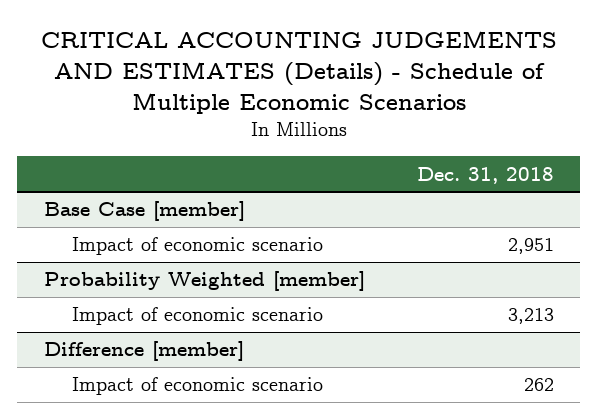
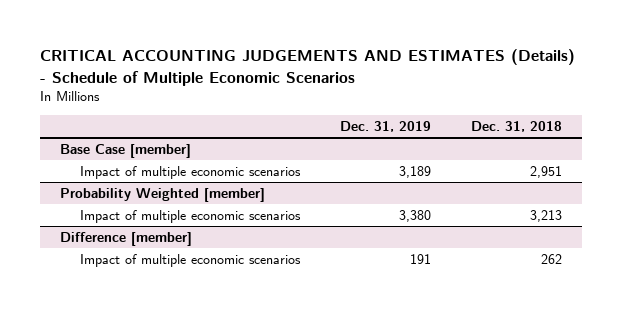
none -> [339,121,431,133] Dec. 31, 2019
[71,237,323,256] Impact of economic scenario -> [79,165,301,179] Impact of multiple economic scenarios
[71,307,323,326] Impact of economic scenario -> [79,209,301,223] Impact of multiple economic scenarios
[71,377,323,396] Impact of economic scenario -> [79,253,301,267] Impact of multiple economic scenarios

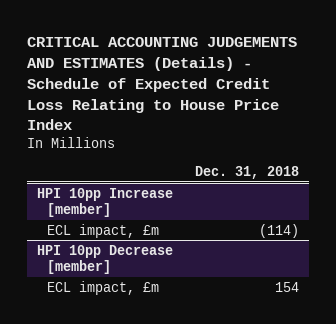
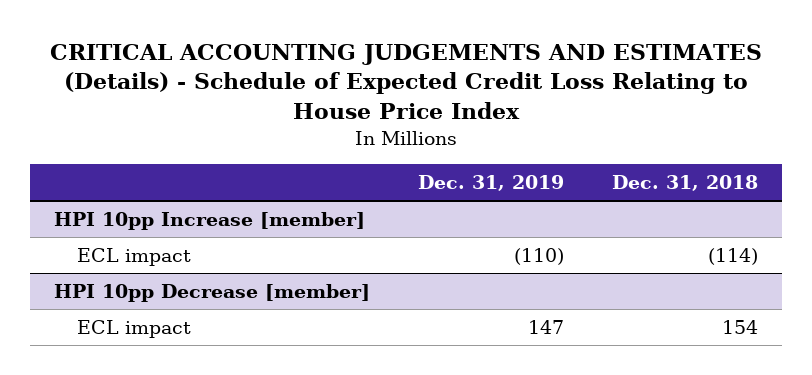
none -> [418,175,565,192] Dec. 31, 2019
[47,223,160,238] ECL impact, £m -> [77,248,192,267] ECL impact
[47,280,160,295] ECL impact, £m -> [77,320,192,339] ECL impact

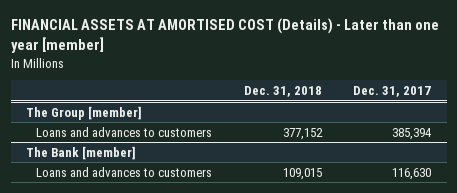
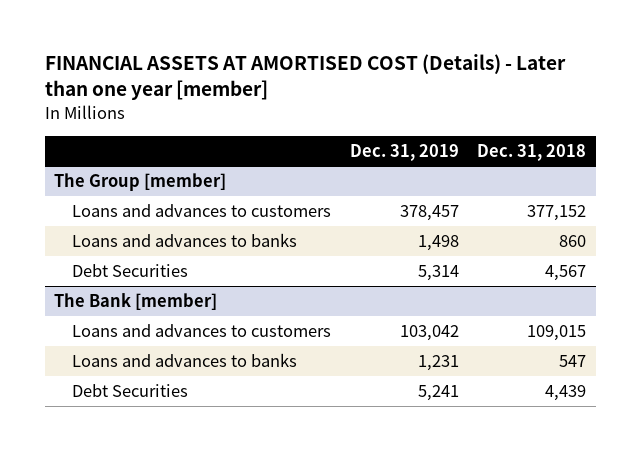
[352,86,431,98] Dec. 31, 2017 -> none
none -> [349,143,459,161] Dec. 31, 2019
none -> [71,232,297,247] Loans and advances to banks
none -> [71,263,188,277] Debt Securities
none -> [71,352,297,367] Loans and advances to banks
none -> [71,383,188,397] Debt Securities

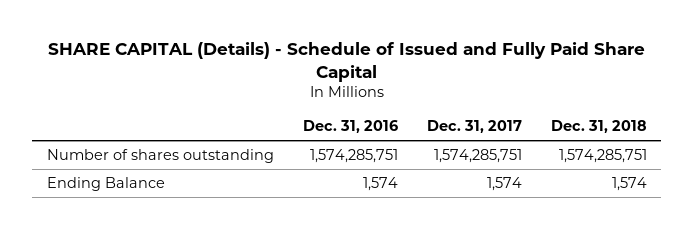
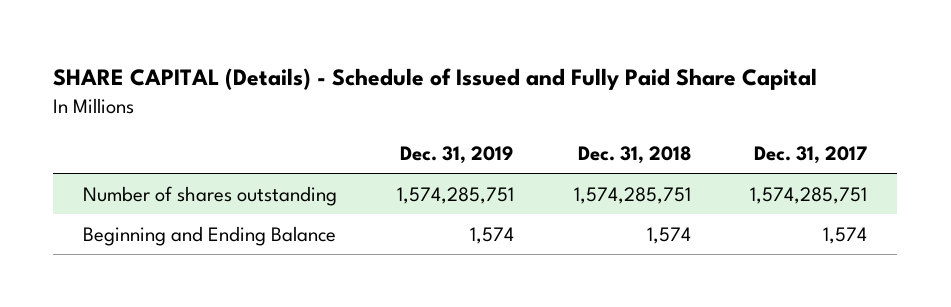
[302,120,398,134] Dec. 31, 2016 -> none
none -> [399,146,514,165] Dec. 31, 2019
[46,177,165,192] Ending Balance -> [83,225,337,246] Beginning and Ending Balance

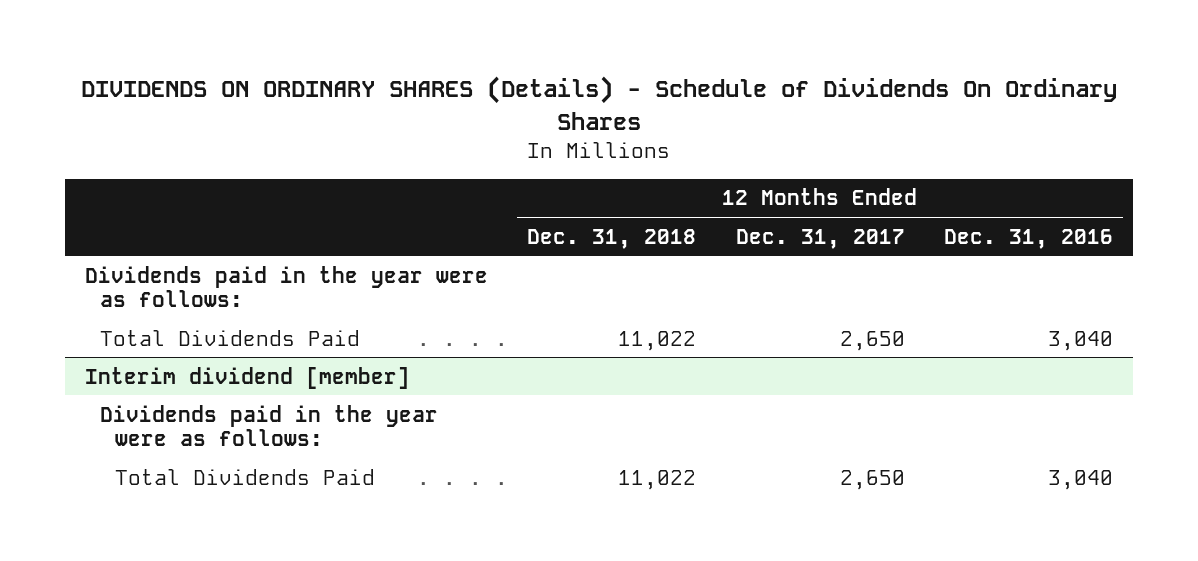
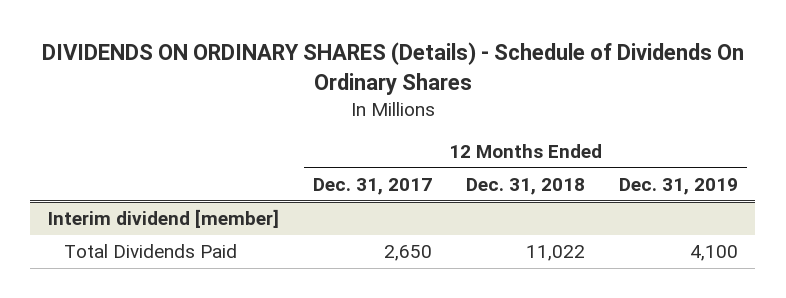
[943,228,1113,249] Dec. 31, 2016 -> none
none -> [619,178,739,196] Dec. 31, 2019
[84,265,488,307] Dividends paid in the year were as follows: -> none
[100,329,361,346] Total Dividends Paid -> none
[100,404,439,446] Dividends paid in the year were as follows: -> none

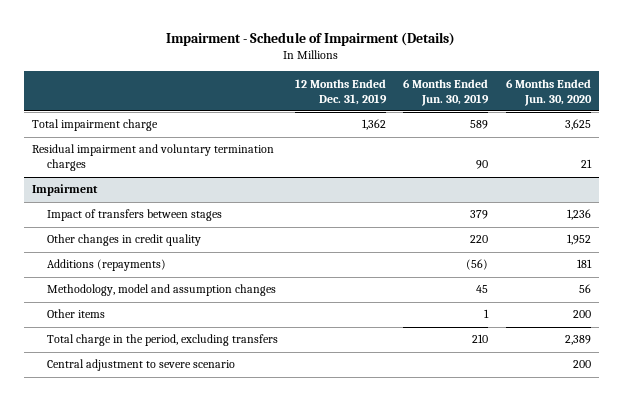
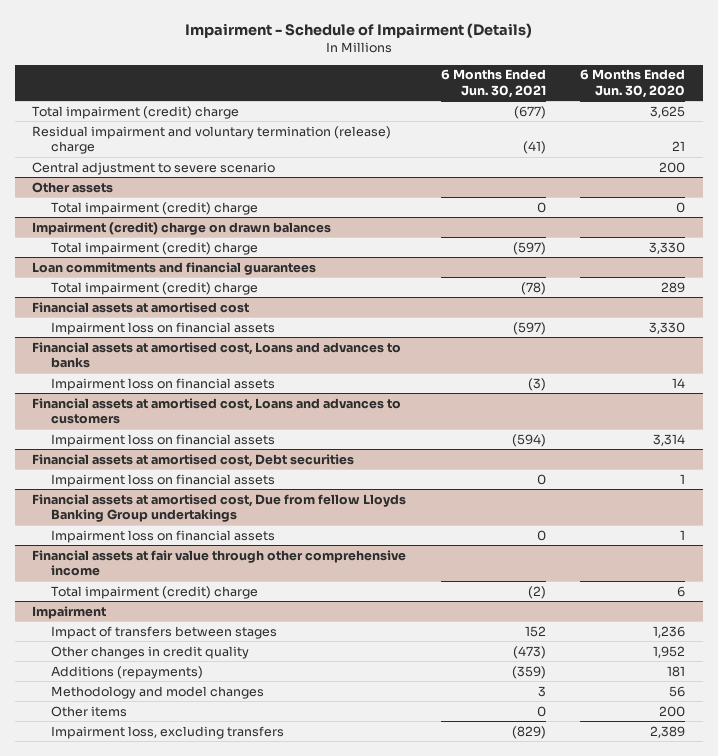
[295,78,388,105] 12 Months Ended Dec. 31, 2019 -> none
[403,78,490,106] 6 Months Ended Jun. 30, 2019 -> none
none -> [440,69,546,98] 6 Months Ended Jun. 30, 2021
[32,119,159,132] Total impairment charge -> [32,105,240,119] Total impairment (credit) charge
[32,144,275,172] Residual impairment and voluntary termination charges -> [32,125,392,155] Residual impairment and voluntary termination (release) charge
none -> [32,161,276,175] Central adjustment to severe scenario
none -> [32,181,114,193] Other assets
none -> [50,201,258,215] Total impairment (credit) charge
none -> [32,221,332,235] Impairment (credit) charge on drawn balances
none -> [50,241,258,255] Total impairment (credit) charge
none -> [32,261,317,275] Loan commitments and financial guarantees
none -> [50,281,258,295] Total impairment (credit) charge
none -> [32,301,250,313] Financial assets at amortised cost
none -> [50,321,275,335] Impairment loss on financial assets
none -> [32,341,402,369] Financial assets at amortised cost, Loans and advances to banks
none -> [50,377,275,391] Impairment loss on financial assets
none -> [32,397,402,425] Financial assets at amortised cost, Loans and advances to customers
none -> [50,433,275,447] Impairment loss on financial assets
none -> [32,453,355,467] Financial assets at amortised cost, Debt securities
none -> [50,473,275,487] Impairment loss on financial assets
none -> [32,493,407,523] Financial assets at amortised cost, Due from fellow Lloyds Banking Group undertakings
none -> [50,529,275,543] Impairment loss on financial assets
none -> [32,549,407,577] Financial assets at fair value through other comprehensive income
none -> [50,585,258,599] Total impairment (credit) charge
[46,284,276,297] Methodology, model and assumption changes -> [50,685,264,699] Methodology and model changes
[46,359,235,372] Central adjustment to severe scenario -> none
[46,334,278,347] Total charge in the period, excluding transfers -> [50,725,284,739] Impairment loss, excluding transfers

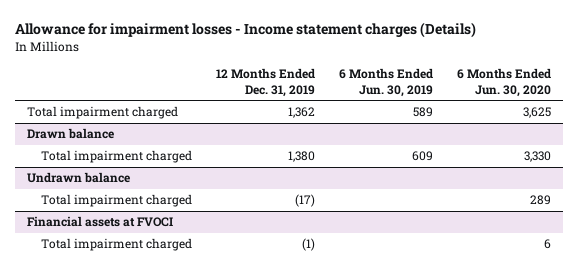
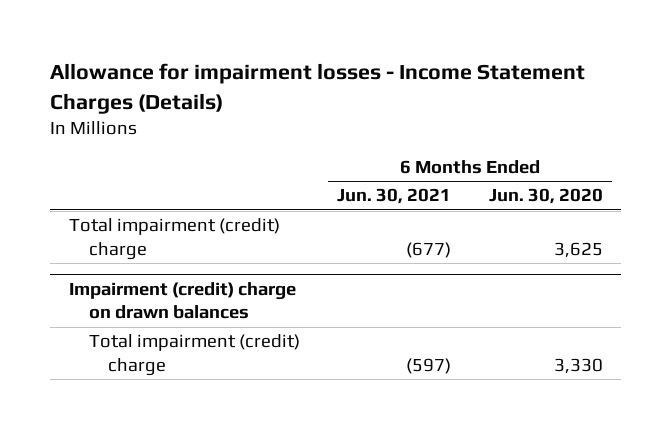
[15,22,477,39] Allowance for impairment losses - Income statement charges (Details) -> [50,63,586,114] Allowance for impairment losses - Income Statement Charges (Details)
[215,68,315,97] 12 Months Ended Dec. 31, 2019 -> none
[338,68,433,97] 6 Months Ended Jun. 30, 2019 -> none
none -> [337,188,452,205] Jun. 30, 2021
[27,172,131,184] Undrawn balance -> none
[40,194,192,208] Total impairment charged -> none
[27,216,174,228] Financial assets at FVOCI -> none
[40,238,192,252] Total impairment charged -> none
[27,106,179,120] Total impairment charged -> [69,218,281,260] Total impairment (credit) charge
[27,128,115,140] Drawn balance -> [69,282,297,320] Impairment (credit) charge on drawn balances
[40,150,192,164] Total impairment charged -> [88,334,300,376] Total impairment (credit) charge

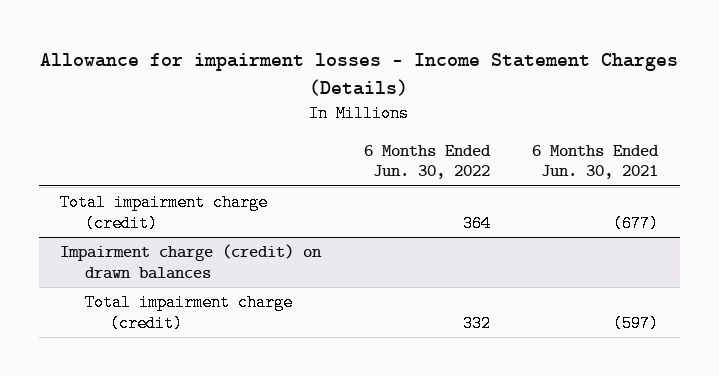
[488,188,603,205] Jun. 30, 2020 -> none
none -> [363,144,491,180] 6 Months Ended Jun. 30, 2022
[69,218,281,260] Total impairment (credit) charge -> [60,194,269,232] Total impairment charge (credit)
[69,282,297,320] Impairment (credit) charge on drawn balances -> [60,244,323,279] Impairment charge (credit) on drawn balances
[88,334,300,376] Total impairment (credit) charge -> [85,294,294,332] Total impairment charge (credit)

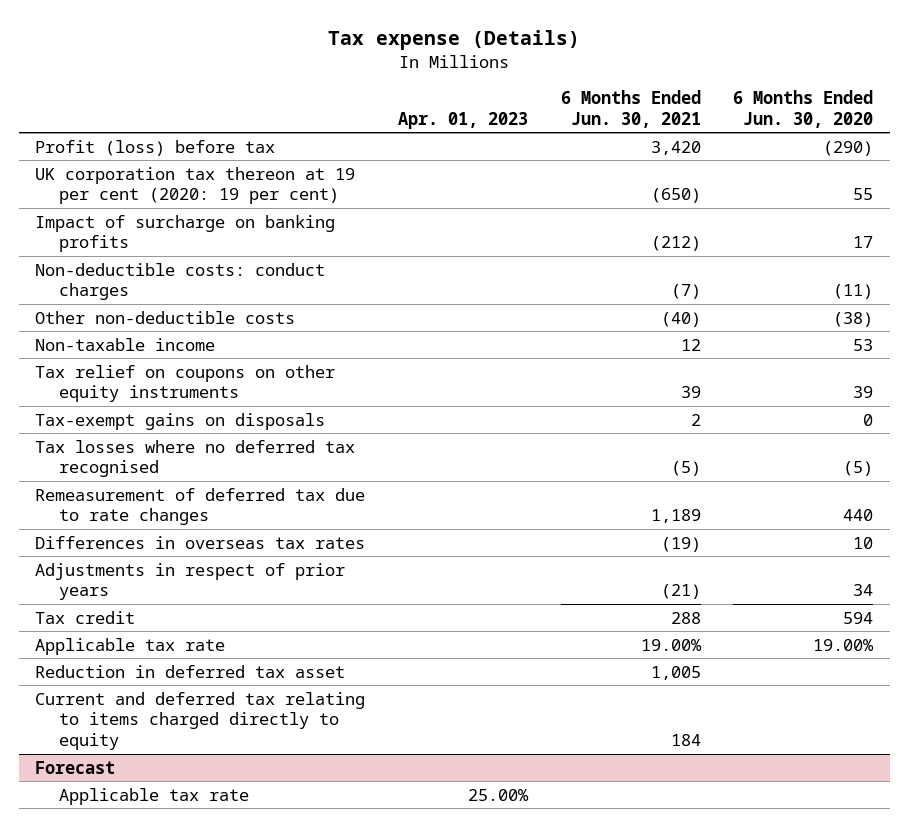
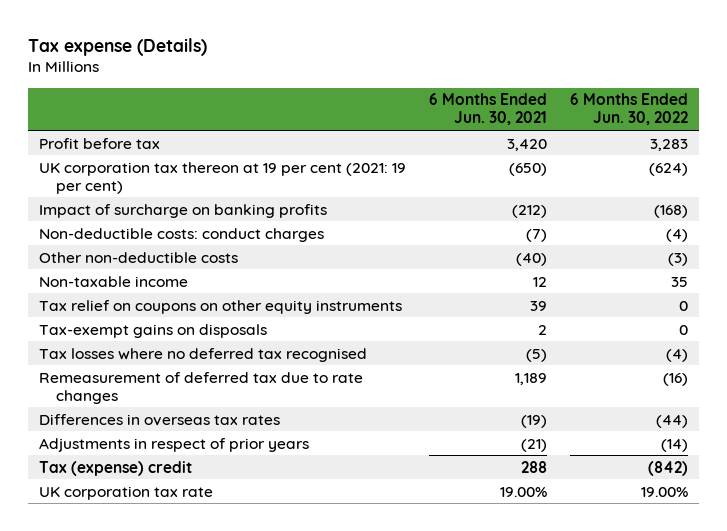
[398,111,529,129] Apr. 01, 2023 -> none
[733,90,874,128] 6 Months Ended Jun. 30, 2020 -> none
none -> [569,93,688,126] 6 Months Ended Jun. 30, 2022
[35,139,276,156] Profit (loss) before tax -> [39,137,161,149] Profit before tax
[35,166,356,205] UK corporation tax thereon at 19 per cent (2020: 19 per cent) -> [39,161,407,194] UK corporation tax thereon at 19 per cent (2021: 19 per cent)
[35,664,346,678] Reduction in deferred tax asset -> none
[35,691,366,751] Current and deferred tax relating to items charged directly to equity -> none
[35,760,116,774] Forecast -> none
[58,787,249,805] Applicable tax rate -> none
[35,610,136,624] Tax credit -> [39,460,193,476] Tax (expense) credit
[35,637,226,655] Applicable tax rate -> [39,485,214,500] UK corporation tax rate

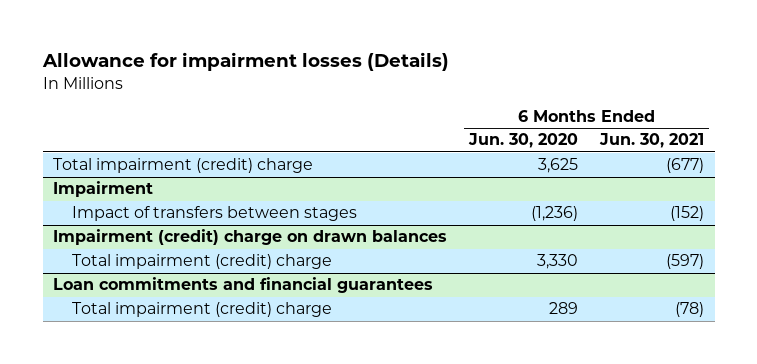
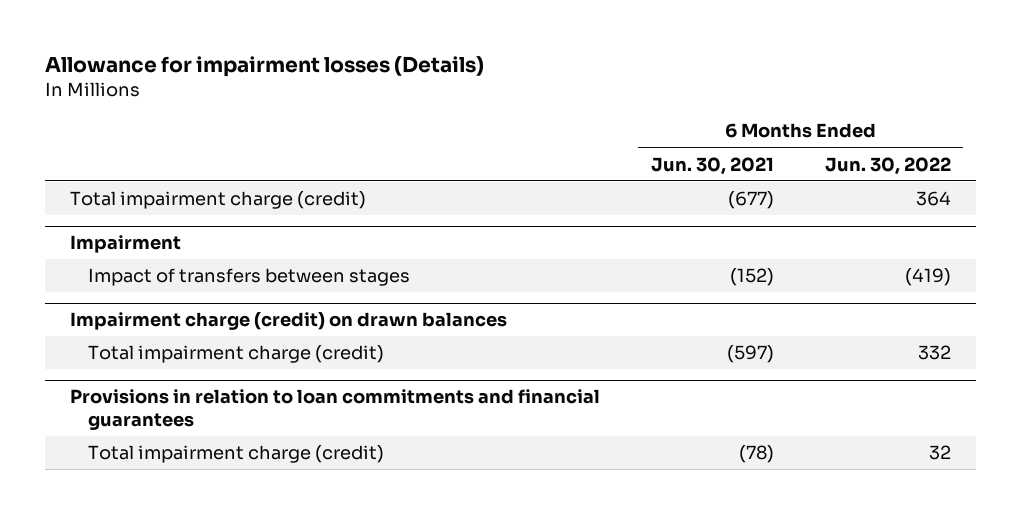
[468,133,579,149] Jun. 30, 2020 -> none
none -> [824,156,951,175] Jun. 30, 2022
[53,158,314,174] Total impairment (credit) charge -> [70,191,367,210] Total impairment charge (credit)
[53,229,448,246] Impairment (credit) charge on drawn balances -> [70,312,508,331] Impairment charge (credit) on drawn balances
[71,254,332,270] Total impairment (credit) charge -> [88,345,385,364] Total impairment charge (credit)
[53,277,434,294] Loan commitments and financial guarantees -> [70,389,601,430] Provisions in relation to loan commitments and financial guarantees
[71,302,332,318] Total impairment (credit) charge -> [88,445,385,464] Total impairment charge (credit)

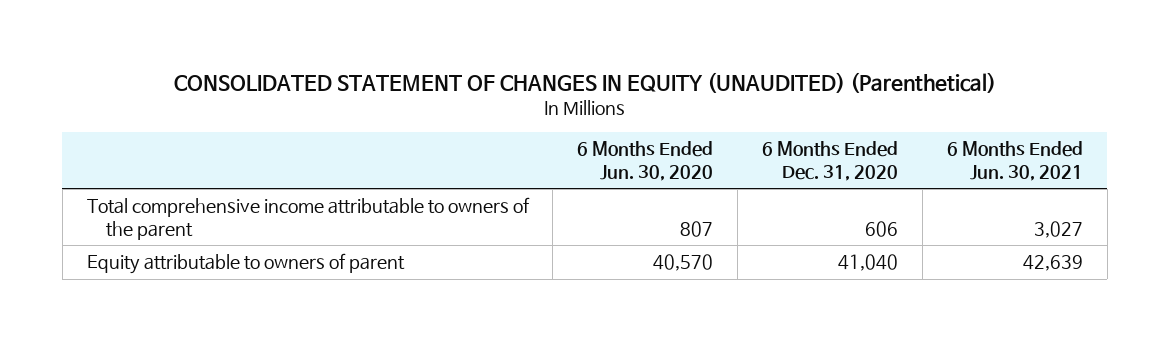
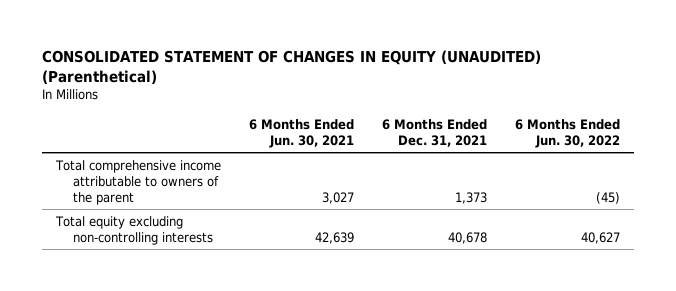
[577,141,714,182] 6 Months Ended Jun. 30, 2020 -> none
[762,141,899,182] 6 Months Ended Dec. 31, 2020 -> none
none -> [382,118,488,147] 6 Months Ended Dec. 31, 2021
none -> [515,118,621,148] 6 Months Ended Jun. 30, 2022
[86,253,405,275] Equity attributable to owners of parent -> [55,215,214,245] Total equity excluding non-controlling interests

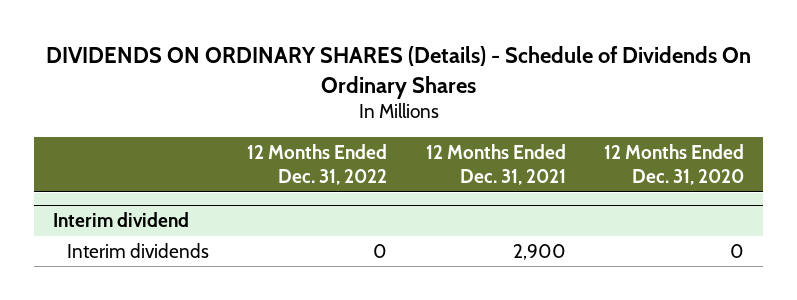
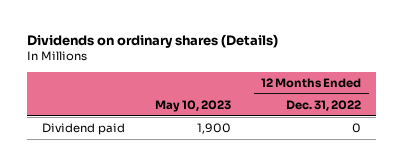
[45,46,751,99] DIVIDENDS ON ORDINARY SHARES (Details) - Schedule of Dividends On Ordinary Shares -> [27,34,279,49] Dividends on ordinary shares (Details)
[425,144,566,186] 12 Months Ended Dec. 31, 2021 -> none
[604,144,745,186] 12 Months Ended Dec. 31, 2020 -> none
none -> [155,99,232,112] May 10, 2023
[52,211,189,227] Interim dividend -> none
[66,242,209,258] Interim dividends -> [42,123,126,136] Dividend paid

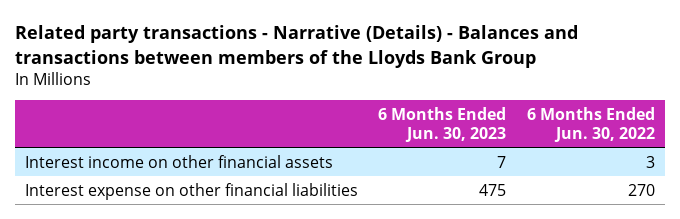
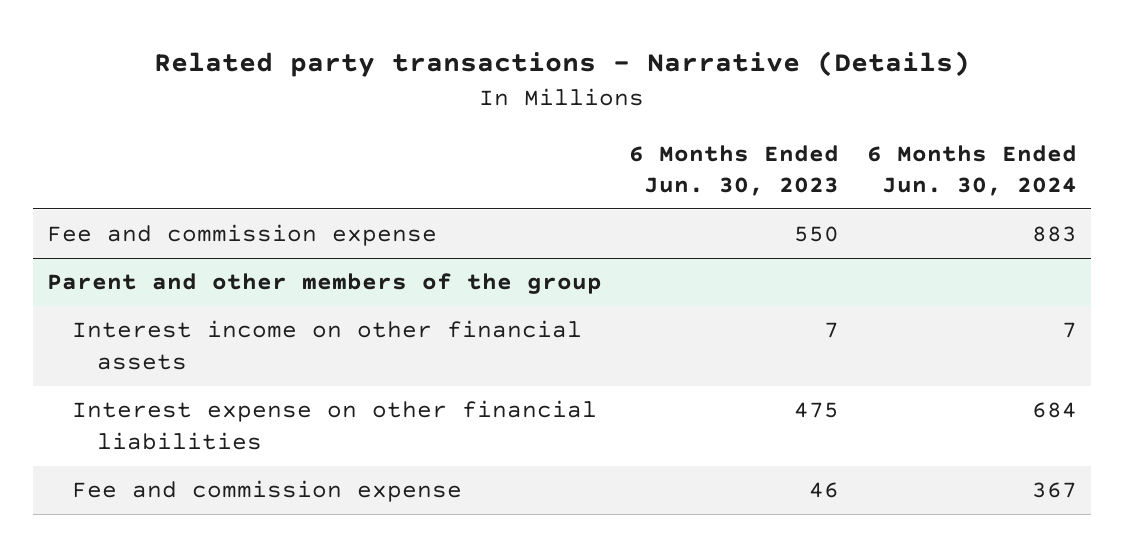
[14,25,578,68] Related party transactions - Narrative (Details) - Balances and transactions between members of the Lloyds Bank Group -> [153,51,970,78] Related party transactions - Narrative (Details)
[526,107,655,142] 6 Months Ended Jun. 30, 2022 -> none
none -> [867,144,1078,197] 6 Months Ended Jun. 30, 2024
none -> [46,224,437,247] Fee and commission expense
none -> [46,273,602,295] Parent and other members of the group
none -> [71,480,462,503] Fee and commission expense

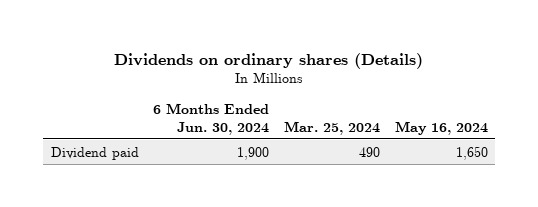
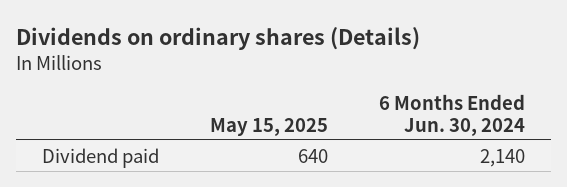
[284,120,381,135] Mar. 25, 2024 -> none
[394,120,488,135] May 16, 2024 -> none
none -> [209,117,328,136] May 15, 2025
[237,146,270,160] 1,900 -> [480,148,526,167] 2,140

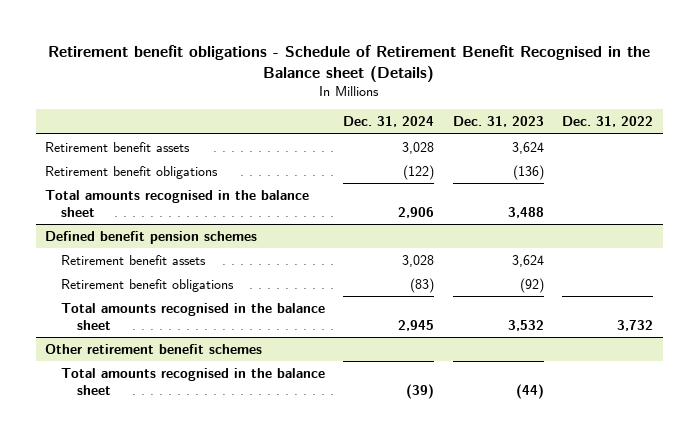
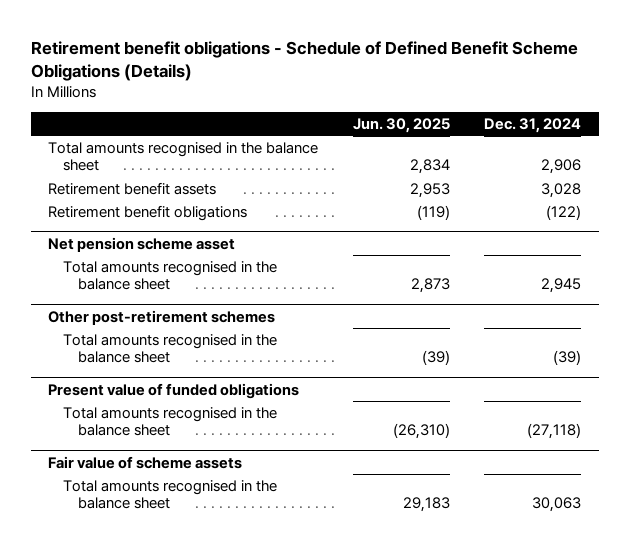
[48,44,651,82] Retirement benefit obligations - Schedule of Retirement Benefit Recognised in the Balance sheet (Details) -> [30,40,578,81] Retirement benefit obligations - Schedule of Defined Benefit Scheme Obligations (Details)
[452,116,544,128] Dec. 31, 2023 -> none
[562,116,654,128] Dec. 31, 2022 -> none
none -> [352,117,450,133] Jun. 30, 2025
[44,141,190,152] Retirement benefit assets -> none
[44,230,257,244] Defined benefit pension schemes -> none
[60,278,234,292] Retirement benefit obligations -> none
[44,165,218,179] Retirement benefit obligations -> [48,205,248,222] Retirement benefit obligations
none -> [48,236,236,252] Net pension scheme asset
[44,343,262,354] Other retirement benefit schemes -> [48,309,276,325] Other post-retirement schemes
none -> [48,382,300,399] Present value of funded obligations
none -> [62,407,277,437] Total amounts recognised in the balance sheet
none -> [48,455,243,469] Fair value of scheme assets
none -> [62,480,277,510] Total amounts recognised in the balance sheet

